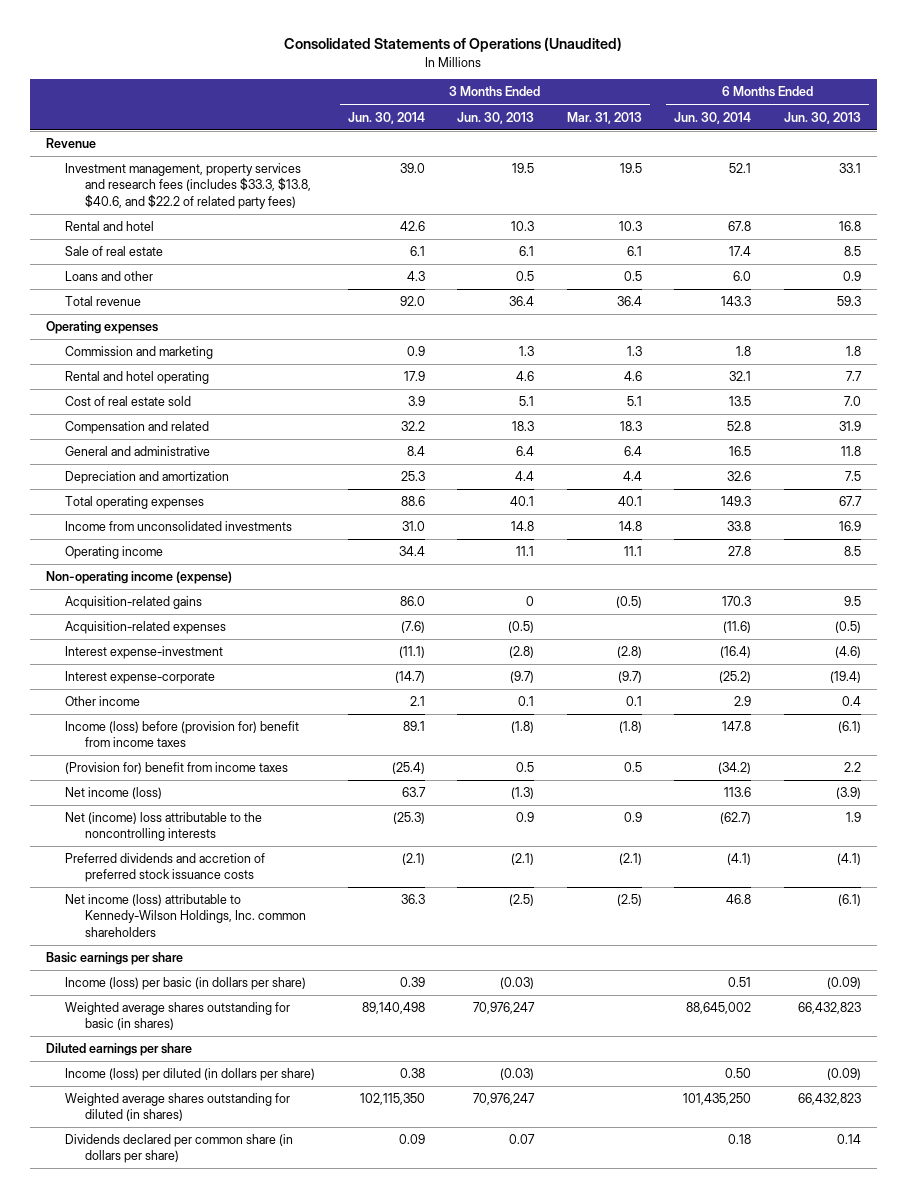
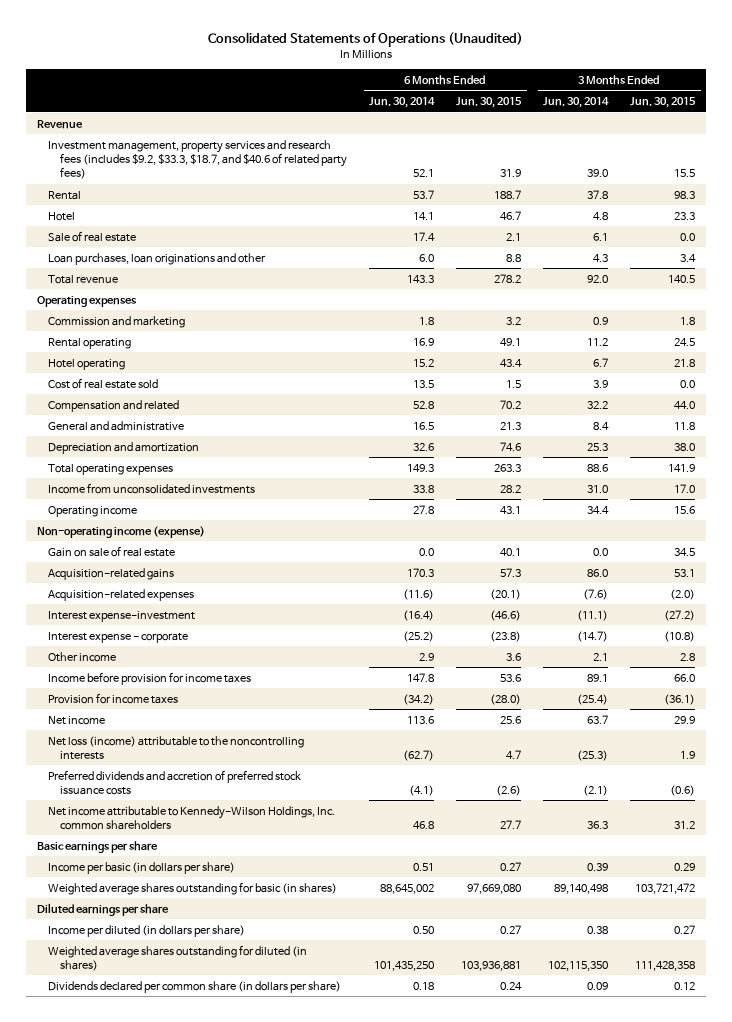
[457,111,535,124] Jun. 30, 2013 -> none
[566,111,642,124] Mar. 31, 2013 -> none
[783,111,861,124] Jun. 30, 2013 -> none
none -> [456,97,523,109] Jun. 30, 2015
none -> [630,97,697,109] Jun. 30, 2015
[65,221,155,232] Rental and hotel -> none
[65,163,311,209] Investment management, property services and research fees (includes $33.3, $13.8, $40.6, and $22.2 of related party fees) -> [48,139,348,180] Investment management, property services and research fees (includes $9.2, $33.3, $18.7, and $40.6 of related party fees)
none -> [48,190,82,200] Rental
none -> [48,211,76,221] Hotel
[65,271,154,282] Loans and other -> [48,252,267,265] Loan purchases, loan originations and other
[65,371,210,385] Rental and hotel operating -> [48,337,132,349] Rental operating
[403,371,425,382] 17.9 -> [587,337,609,346] 11.2
[729,371,752,382] 32.1 -> [413,337,435,346] 16.9
none -> [48,358,126,370] Hotel operating
none -> [48,545,176,557] Gain on sale of real estate
[65,671,216,685] Interest expense-corporate -> [48,631,189,643] Interest expense - corporate
[65,721,300,748] Income (loss) before (provision for) benefit from income taxes -> [48,671,252,685] Income before provision for income taxes
[65,762,289,775] (Provision for) benefit from income taxes -> [48,692,179,704] Provision for income taxes
[65,787,163,800] Net income (loss) -> [48,715,106,725] Net income
[65,812,263,842] Net (income) loss attributable to the noncontrolling interests -> [48,735,305,760] Net loss (income) attributable to the noncontrolling interests
[65,894,306,937] Net income (loss) attributable to Kennedy-Wilson Holdings, Inc. common shareholders -> [48,805,336,830] Net income attributable to Kennedy-Wilson Holdings, Inc. common shareholders
[65,977,307,991] Income (loss) per basic (in dollars per share) -> [48,861,236,874] Income per basic (in dollars per share)
[65,1068,316,1082] Income (loss) per diluted (in dollars per share) -> [48,924,246,937] Income per diluted (in dollars per share)

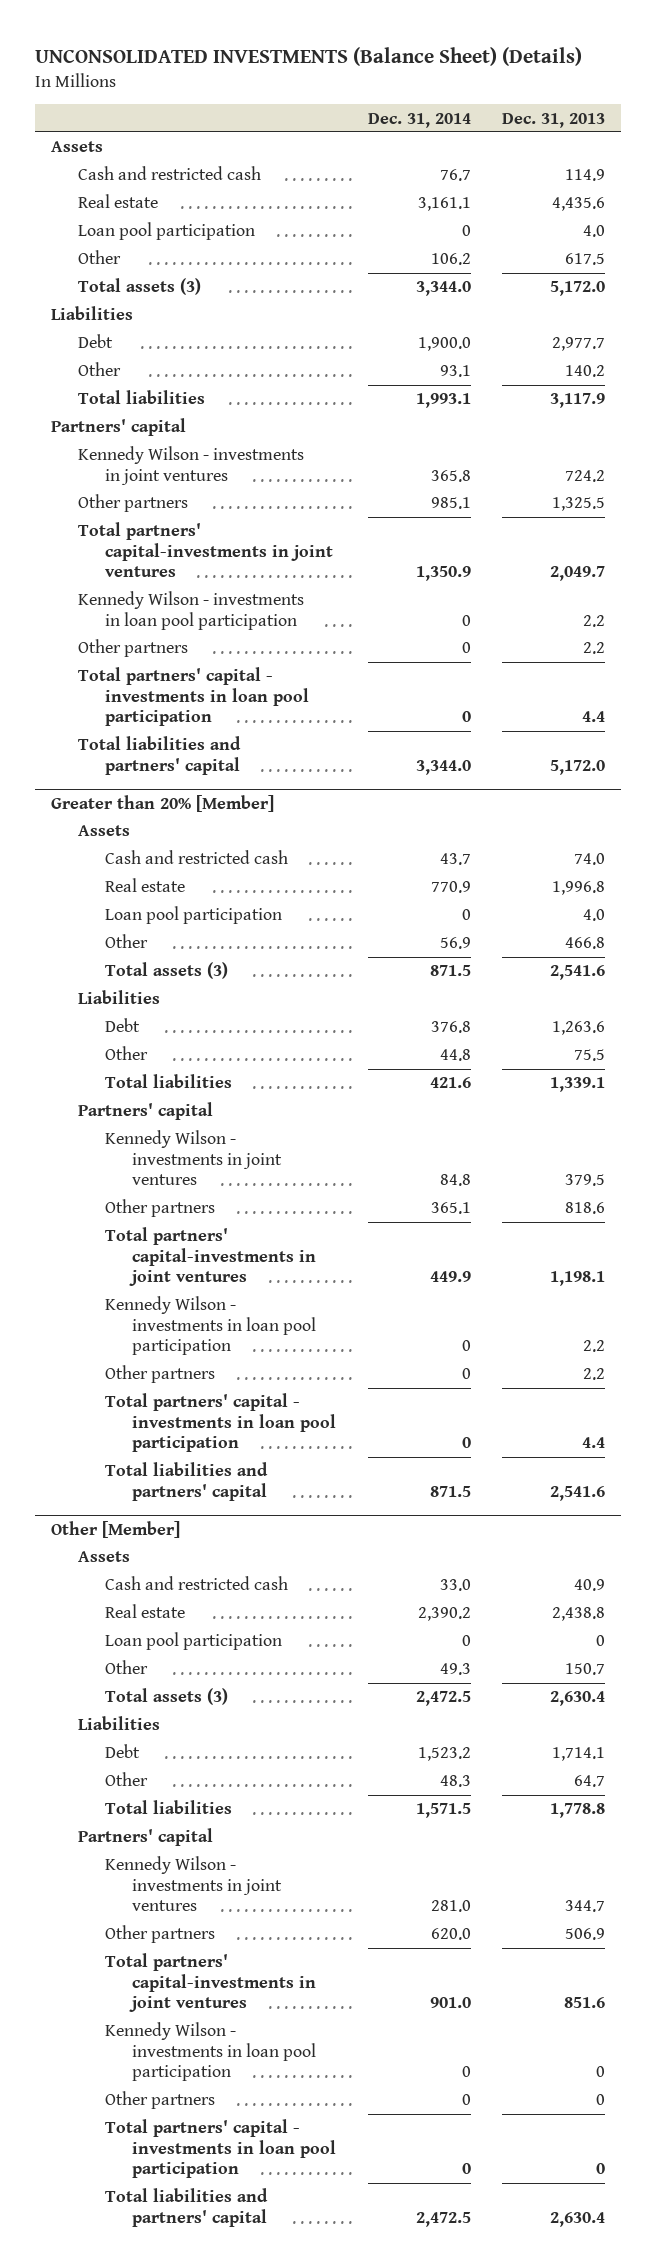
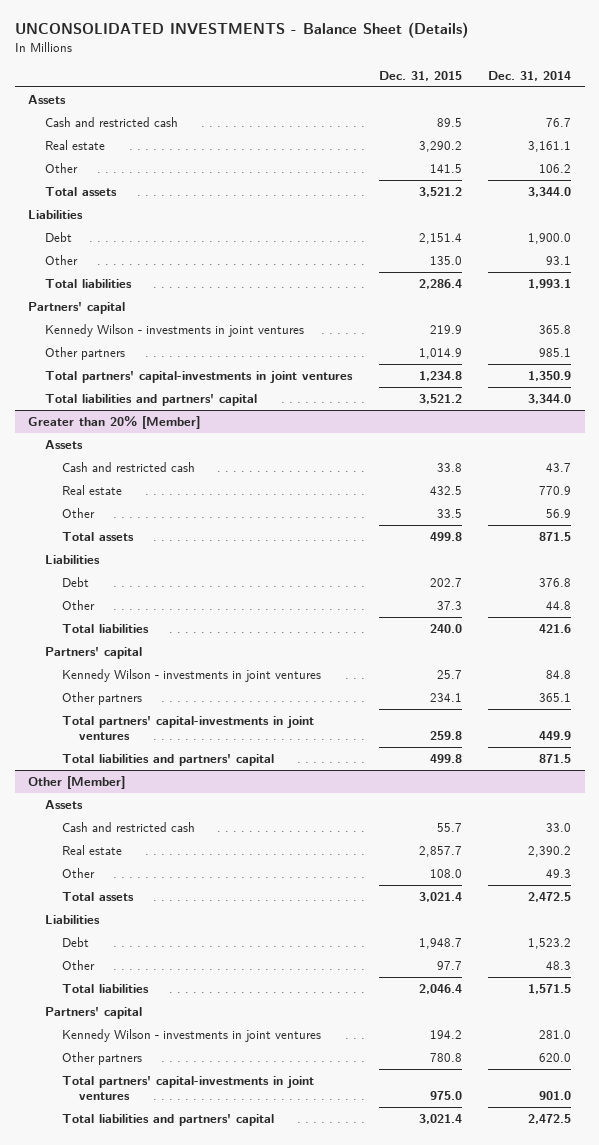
[35,46,583,66] UNCONSOLIDATED INVESTMENTS (Balance Sheet) (Details) -> [14,22,468,39] UNCONSOLIDATED INVESTMENTS - Balance Sheet (Details)
[501,112,605,128] Dec. 31, 2013 -> none
none -> [378,71,462,82] Dec. 31, 2015
[78,222,256,241] Loan pool participation -> none
[78,278,202,296] Total assets (3) -> [45,186,118,196] Total assets
[78,591,305,630] Kennedy Wilson - investments in loan pool participation -> none
[78,639,189,658] Other partners -> none
[78,667,310,727] Total partners' capital - investments in loan pool participation -> none
[105,906,283,925] Loan pool participation -> none
[105,962,229,980] Total assets (3) -> [62,531,135,541] Total assets
[105,1296,317,1356] Kennedy Wilson - investments in loan pool participation -> none
[105,1365,216,1384] Other partners -> none
[105,1393,337,1453] Total partners' capital - investments in loan pool participation -> none
[105,1632,283,1651] Loan pool participation -> none
[105,1688,229,1706] Total assets (3) -> [62,891,135,901] Total assets
[105,2022,317,2082] Kennedy Wilson - investments in loan pool participation -> none
[105,2091,216,2110] Other partners -> none
[105,2119,337,2179] Total partners' capital - investments in loan pool participation -> none

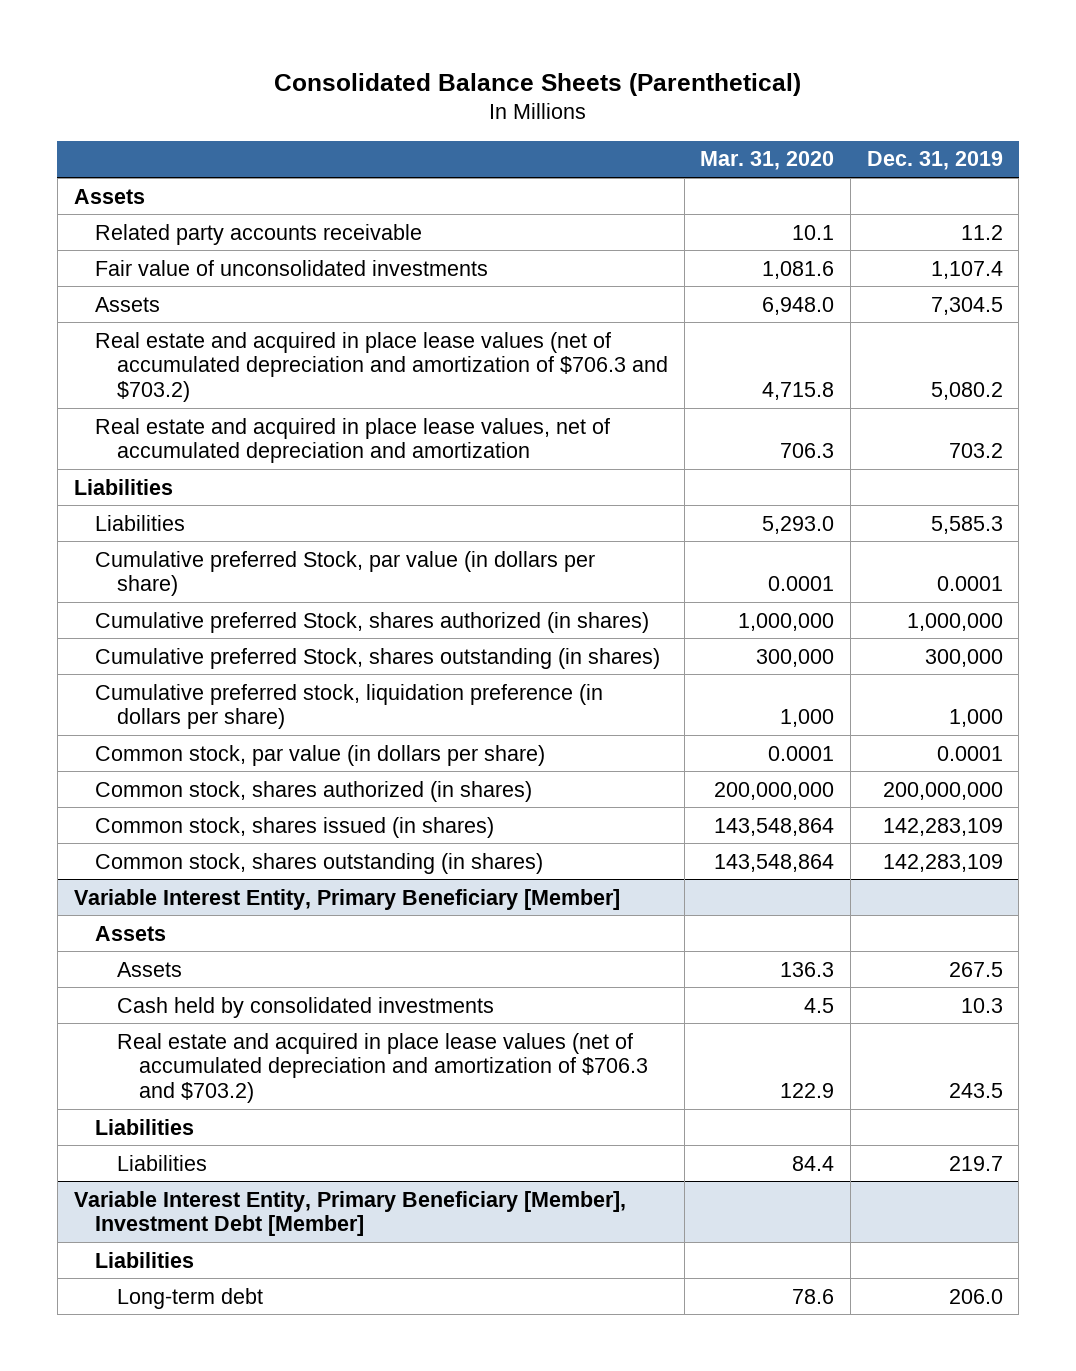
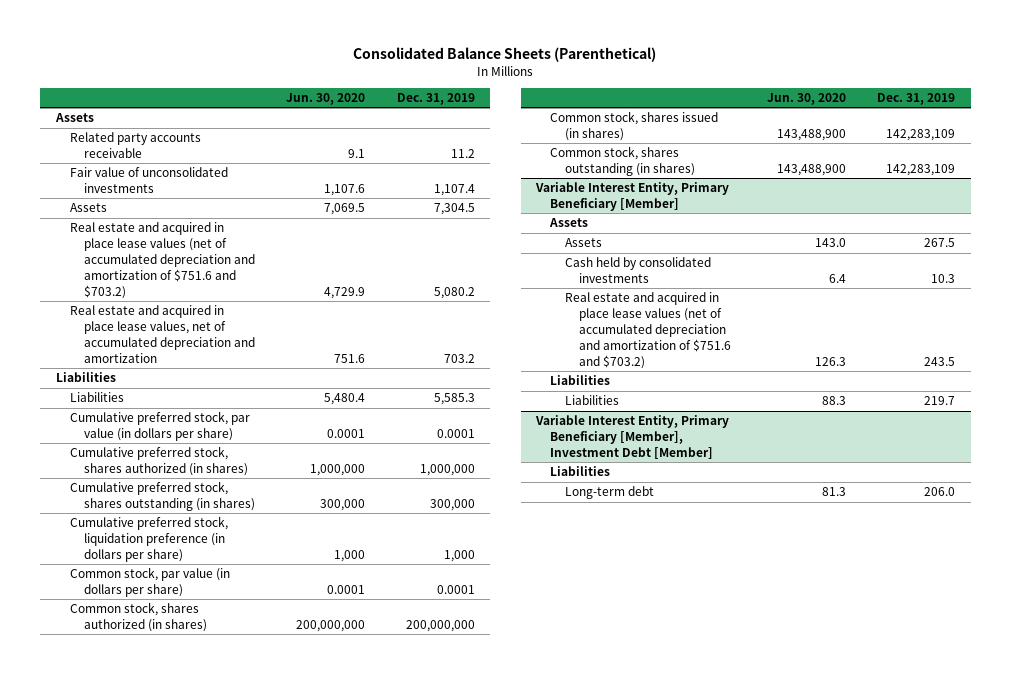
[700,151,835,171] Mar. 31, 2020 -> none
none -> [286,93,366,106] Jun. 30, 2020
[95,331,668,403] Real estate and acquired in place lease values (net of accumulated depreciation and amortization of $706.3 and $703.2) -> [70,222,256,299] Real estate and acquired in place lease values (net of accumulated depreciation and amortization of $751.6 and $703.2)
[95,550,596,597] Cumulative preferred Stock, par value (in dollars per share) -> [70,411,251,442] Cumulative preferred stock, par value (in dollars per share)
[95,611,650,633] Cumulative preferred Stock, shares authorized (in shares) -> [70,446,249,477] Cumulative preferred stock, shares authorized (in shares)
[95,647,661,669] Cumulative preferred Stock, shares outstanding (in shares) -> [70,481,256,512] Cumulative preferred stock, shares outstanding (in shares)
[116,1032,648,1104] Real estate and acquired in place lease values (net of accumulated depreciation and amortization of $706.3 and $703.2) -> [564,292,731,369] Real estate and acquired in place lease values (net of accumulated depreciation and amortization of $751.6 and $703.2)

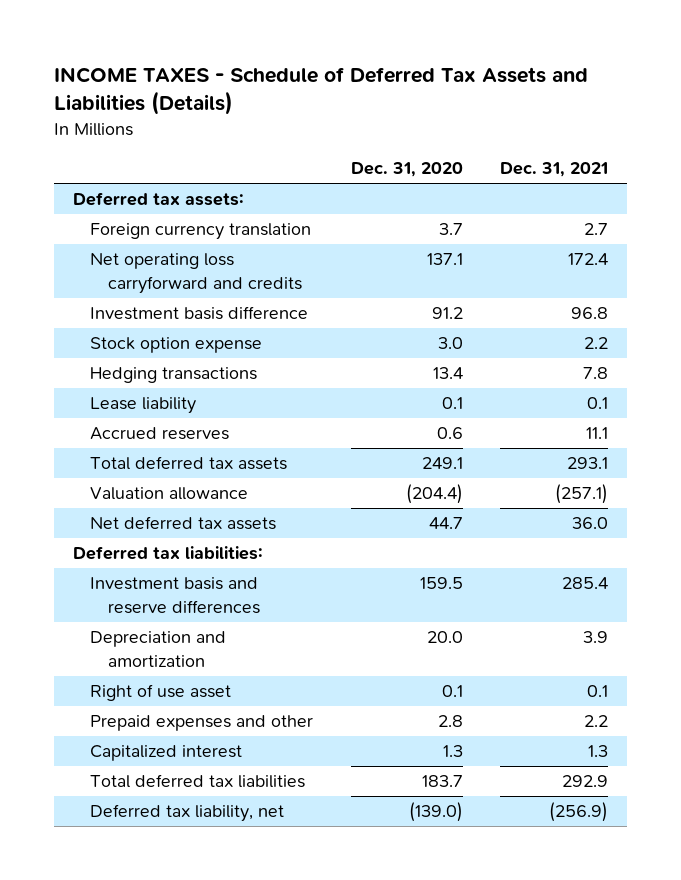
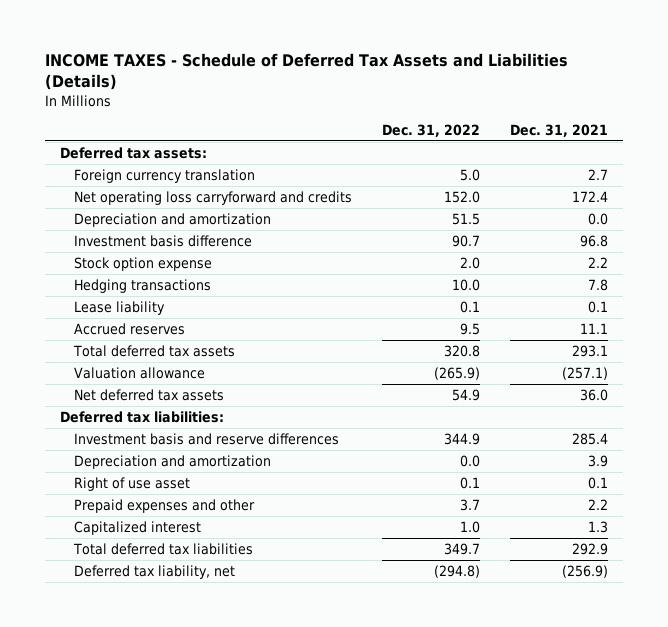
[350,162,463,178] Dec. 31, 2020 -> none
none -> [381,123,480,137] Dec. 31, 2022
none -> [74,212,272,227] Depreciation and amortization

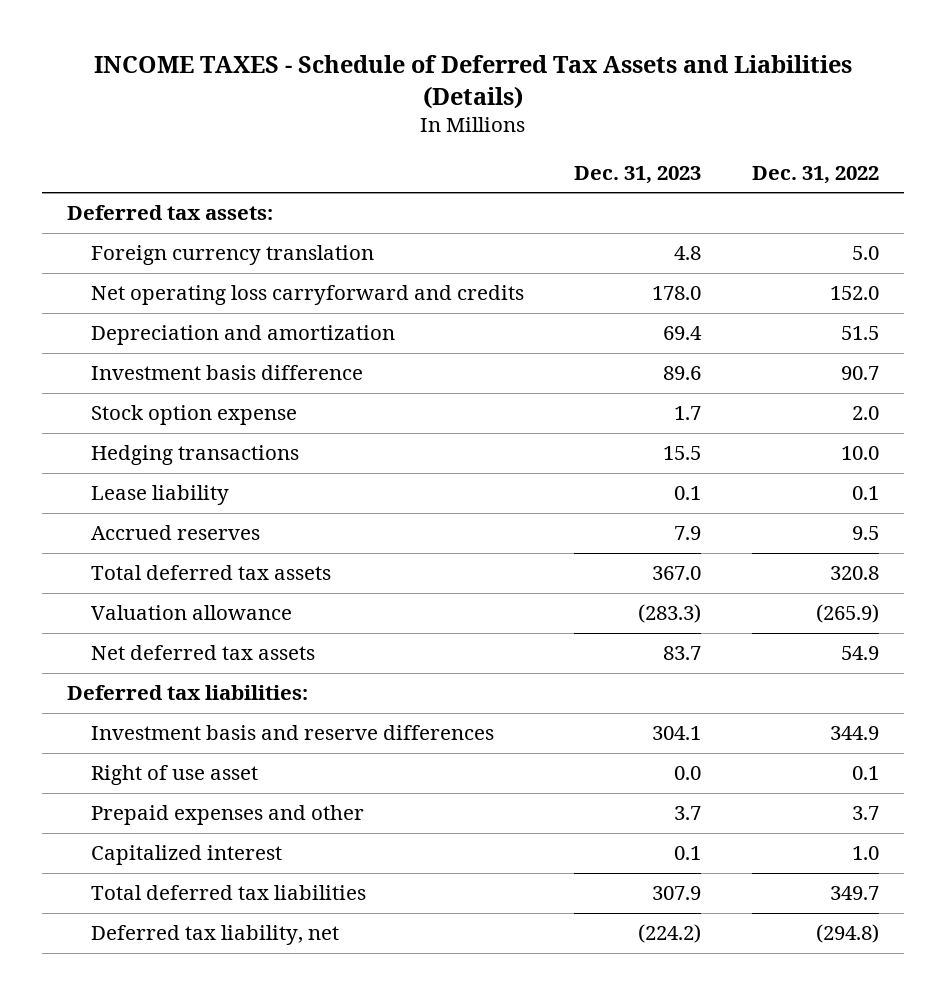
[509,123,608,137] Dec. 31, 2021 -> none
none -> [574,165,702,184] Dec. 31, 2023
[74,454,272,469] Depreciation and amortization -> none

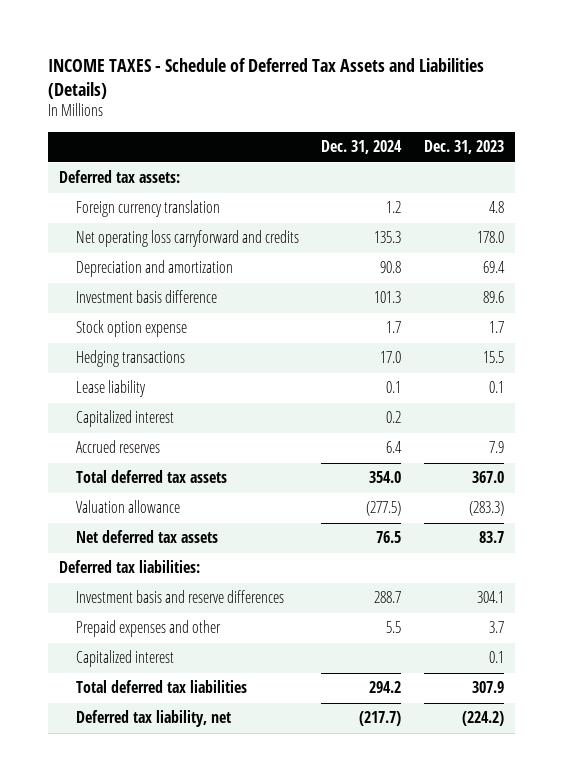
[751,165,879,184] Dec. 31, 2022 -> none
none -> [321,140,403,155] Dec. 31, 2024
none -> [76,410,175,428] Capitalized interest
[91,765,259,786] Right of use asset -> none

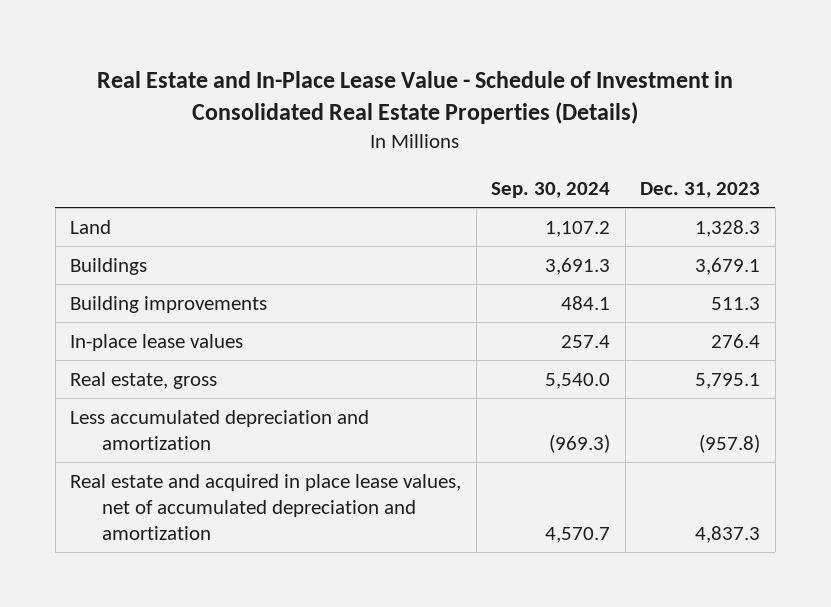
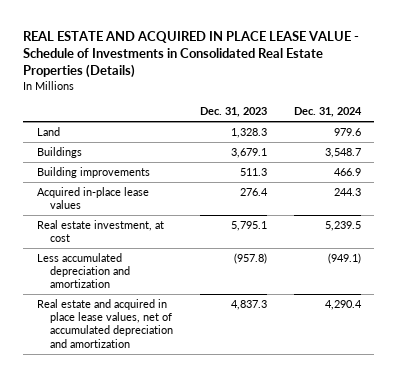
[97,70,734,125] Real Estate and In-Place Lease Value - Schedule of Investment in Consolidated Real Estate Properties (Details) -> [23,30,360,79] REAL ESTATE AND ACQUIRED IN PLACE LEASE VALUE - Schedule of Investments in Consolidated Real Estate Properties (Details)
[491,181,611,198] Sep. 30, 2024 -> none
none -> [293,107,362,118] Dec. 31, 2024
[70,333,244,351] In-place lease values -> [36,186,149,210] Acquired in-place lease values
[70,371,218,389] Real estate, gross -> [36,219,164,243] Real estate investment, at cost

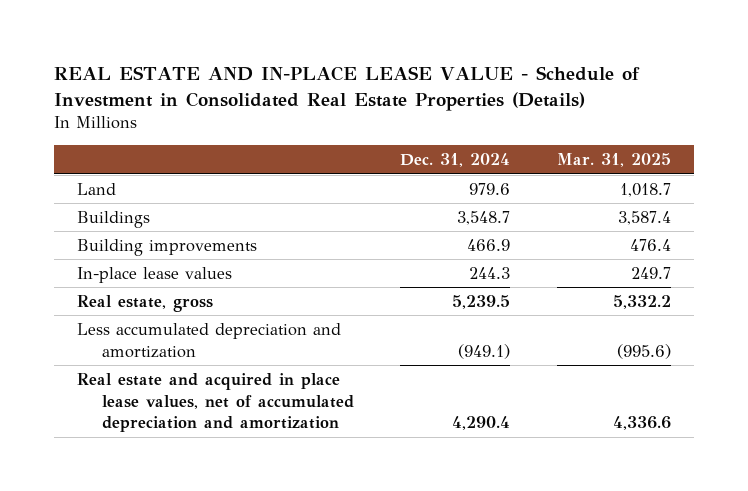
[23,30,360,79] REAL ESTATE AND ACQUIRED IN PLACE LEASE VALUE - Schedule of Investments in Consolidated Real Estate Properties (Details) -> [53,65,640,111] REAL ESTATE AND IN-PLACE LEASE VALUE - Schedule of Investment in Consolidated Real Estate Properties (Details)
[200,107,268,118] Dec. 31, 2023 -> none
none -> [556,153,671,168] Mar. 31, 2025
[36,186,149,210] Acquired in-place lease values -> [77,266,233,283] In-place lease values
[36,219,164,243] Real estate investment, at cost -> [77,294,214,312] Real estate, gross

